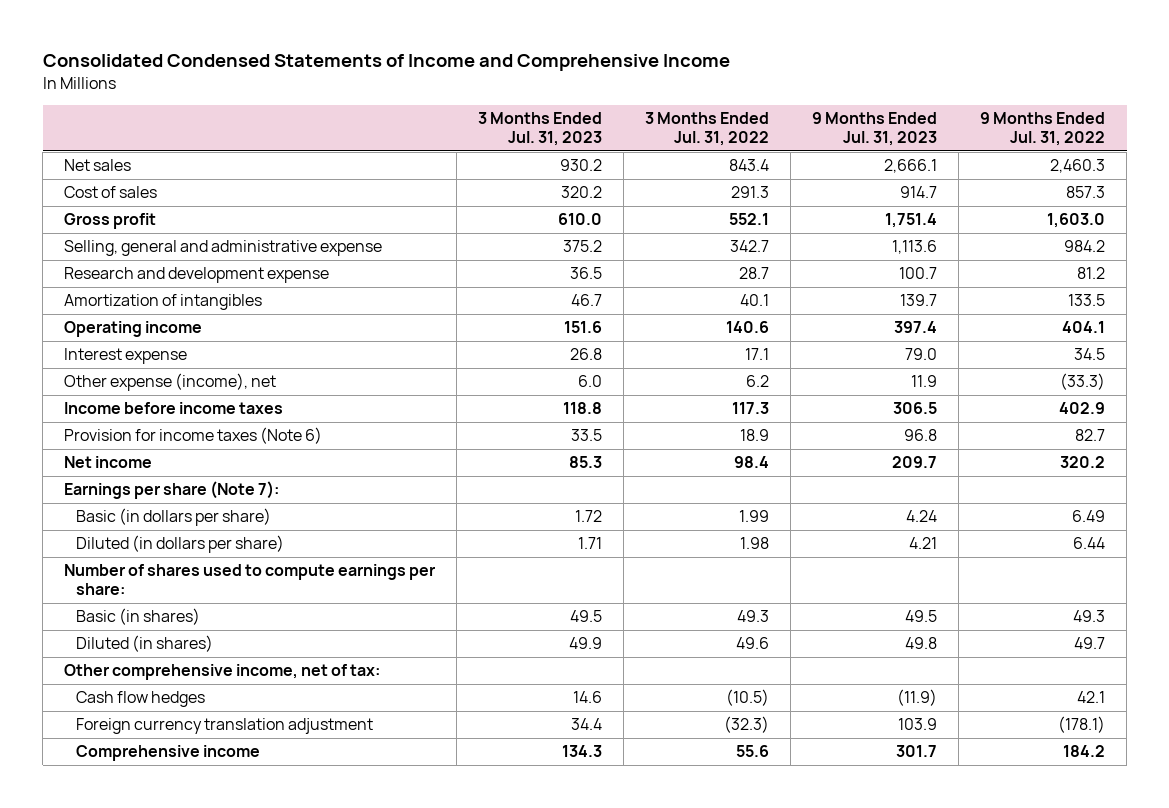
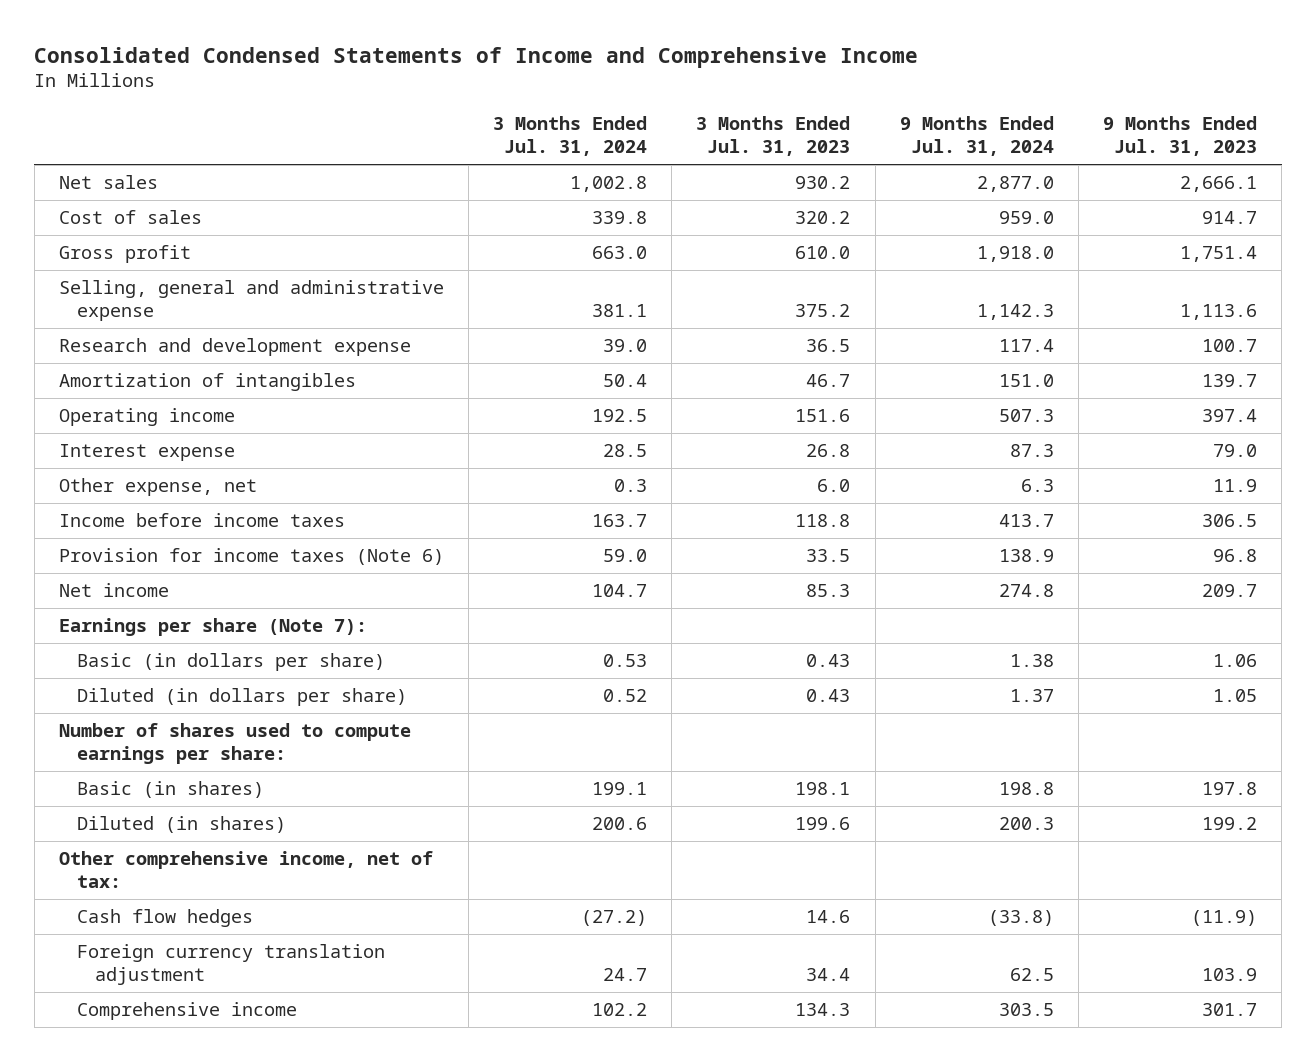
[645,112,770,147] 3 Months Ended Jul. 31, 2022 -> none
[980,112,1106,147] 9 Months Ended Jul. 31, 2022 -> none
none -> [493,115,648,157] 3 Months Ended Jul. 31, 2024
none -> [899,115,1054,157] 9 Months Ended Jul. 31, 2024
[64,373,277,392] Other expense (income), net -> [58,478,257,497] Other expense, net
[575,510,603,523] 1.72 -> [806,654,851,668] 0.43
[906,510,938,523] 4.24 -> [1213,654,1258,668] 1.06
[578,537,603,550] 1.71 -> [806,689,851,703] 0.43
[909,537,938,550] 4.21 -> [1213,689,1258,703] 1.05
[570,610,603,623] 49.5 -> [795,782,851,796] 198.1
[905,610,938,623] 49.5 -> [1202,782,1258,796] 197.8
[569,637,603,650] 49.9 -> [795,817,851,831] 199.6
[905,637,938,650] 49.8 -> [1202,817,1258,831] 199.2

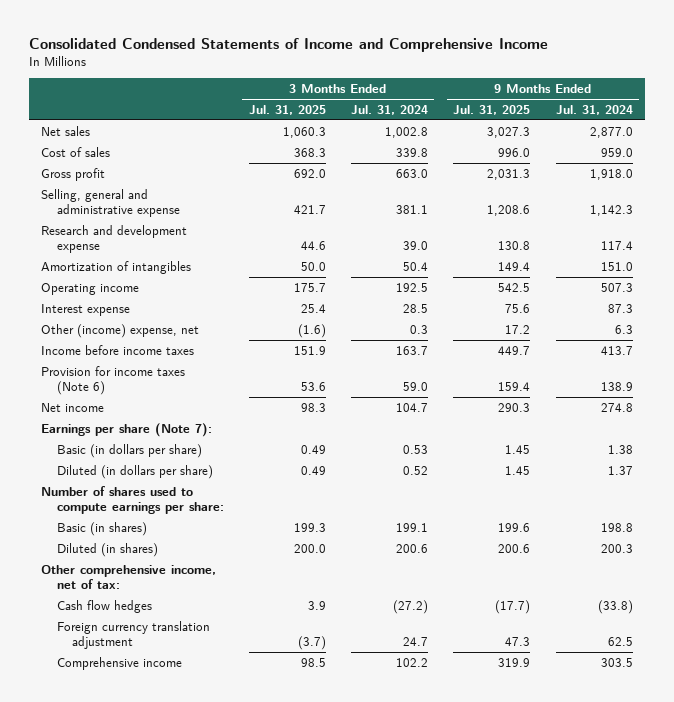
[696,115,851,157] 3 Months Ended Jul. 31, 2023 -> none
[1103,115,1258,157] 9 Months Ended Jul. 31, 2023 -> none
none -> [248,104,326,115] Jul. 31, 2025
none -> [453,104,531,115] Jul. 31, 2025
[58,478,257,497] Other expense, net -> [41,323,200,338] Other (income) expense, net

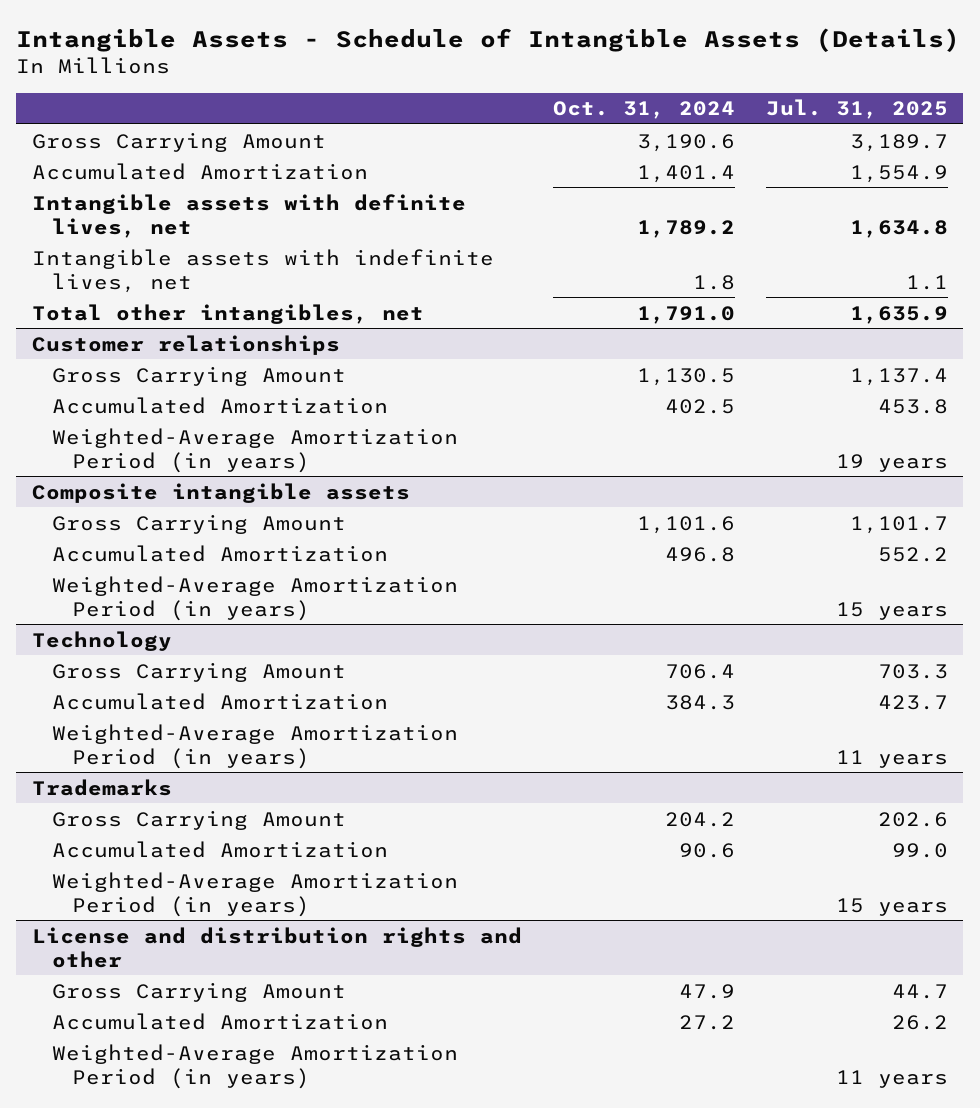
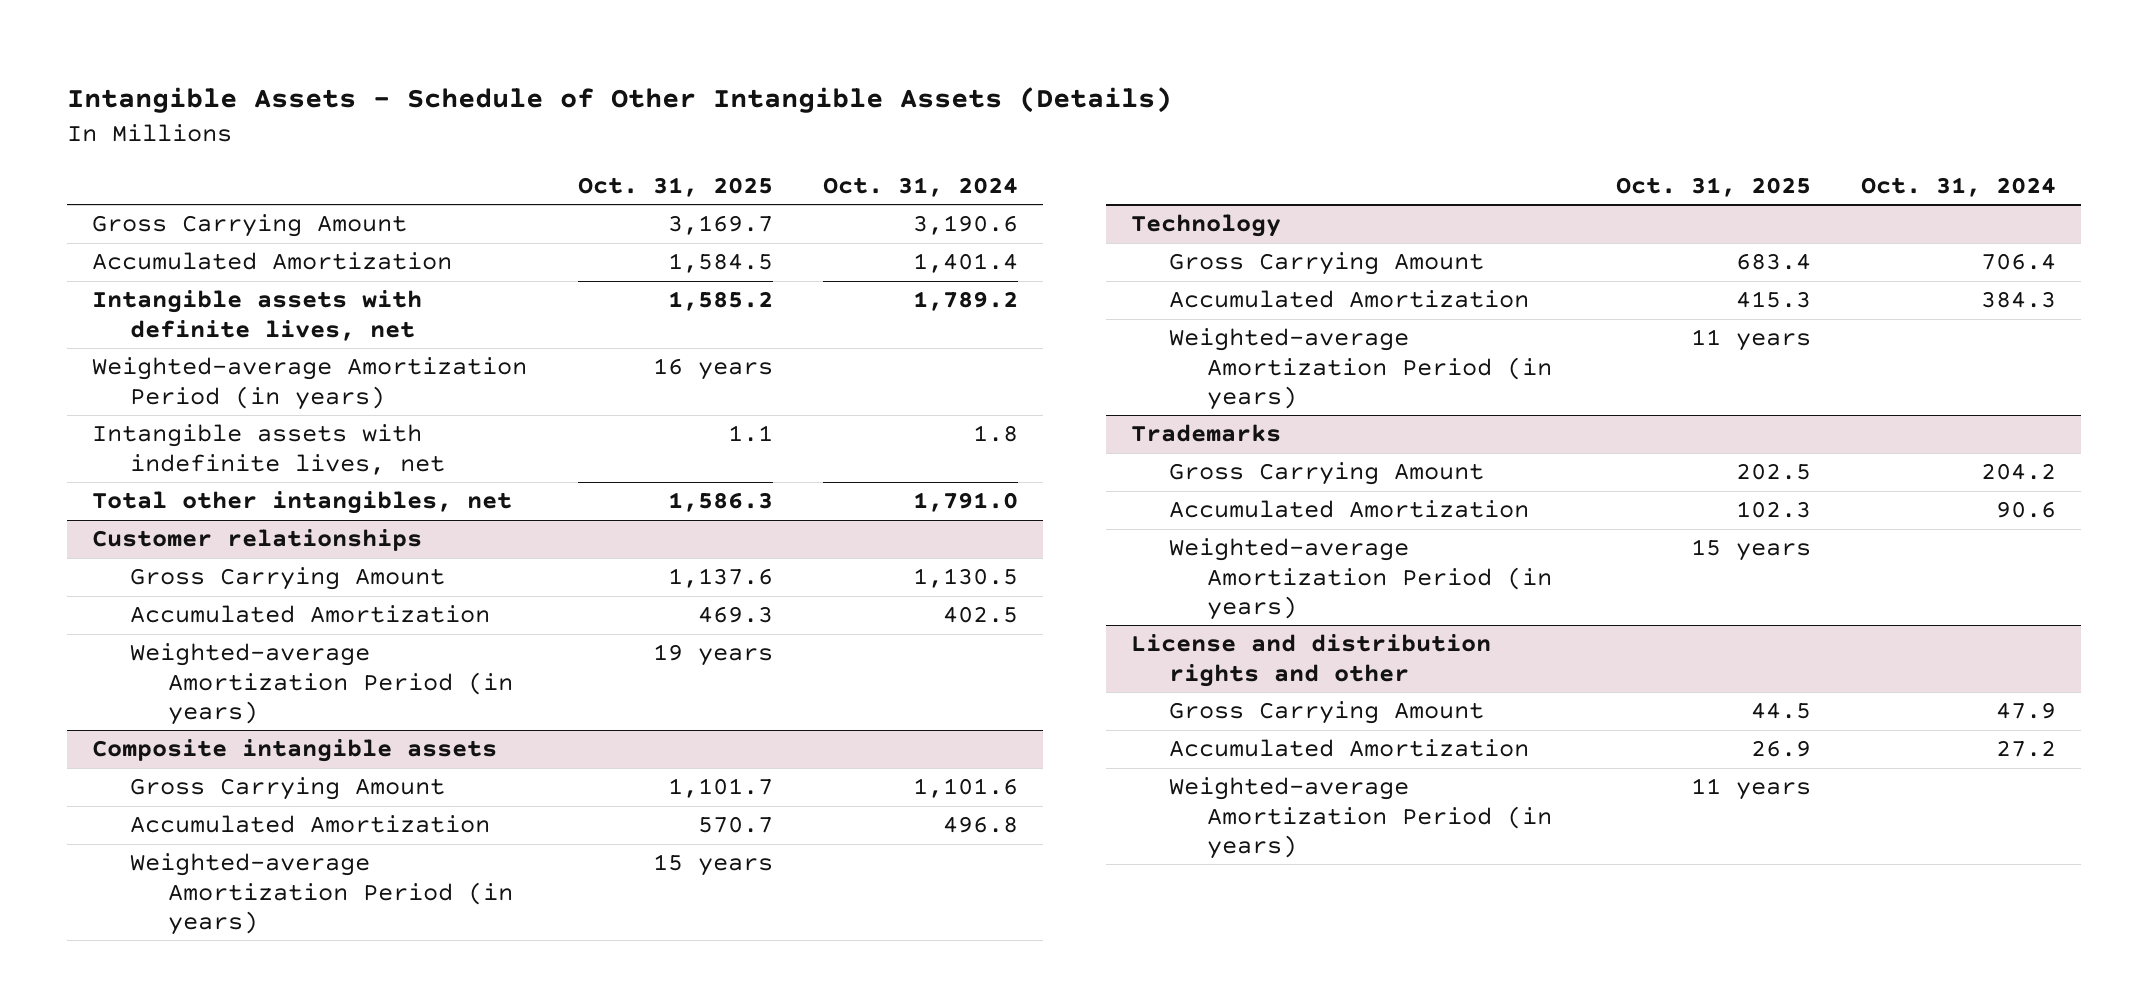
[16,27,961,52] Intangible Assets - Schedule of Intangible Assets (Details) -> [67,86,1173,113] Intangible Assets - Schedule of Other Intangible Assets (Details)
[765,99,948,120] Jul. 31, 2025 -> none
none -> [577,176,773,197] Oct. 31, 2025
none -> [92,357,528,410] Weighted-average Amortization Period (in years)
[51,427,458,473] Weighted-Average Amortization Period (in years) -> [130,643,514,725] Weighted-average Amortization Period (in years)
[51,575,458,621] Weighted-Average Amortization Period (in years) -> [130,853,514,935] Weighted-average Amortization Period (in years)
[51,723,458,769] Weighted-Average Amortization Period (in years) -> [1168,328,1552,410] Weighted-average Amortization Period (in years)
[51,871,458,917] Weighted-Average Amortization Period (in years) -> [1168,538,1552,620] Weighted-average Amortization Period (in years)
[51,1043,458,1089] Weighted-Average Amortization Period (in years) -> [1168,777,1552,859] Weighted-average Amortization Period (in years)

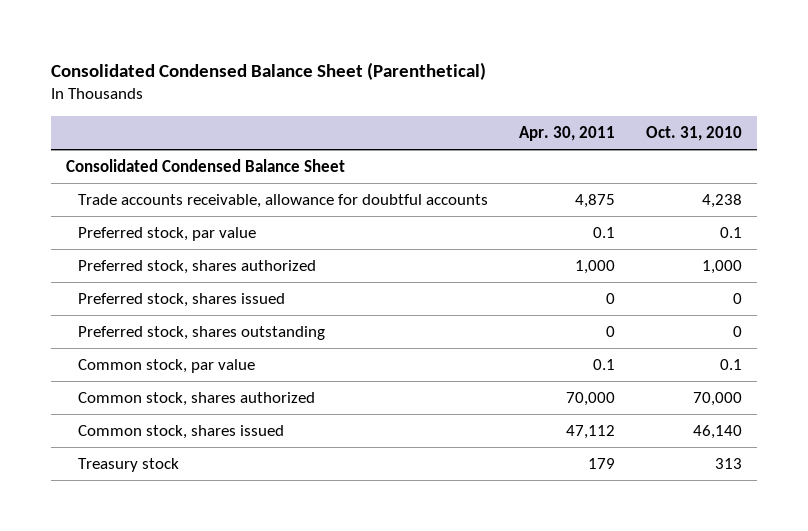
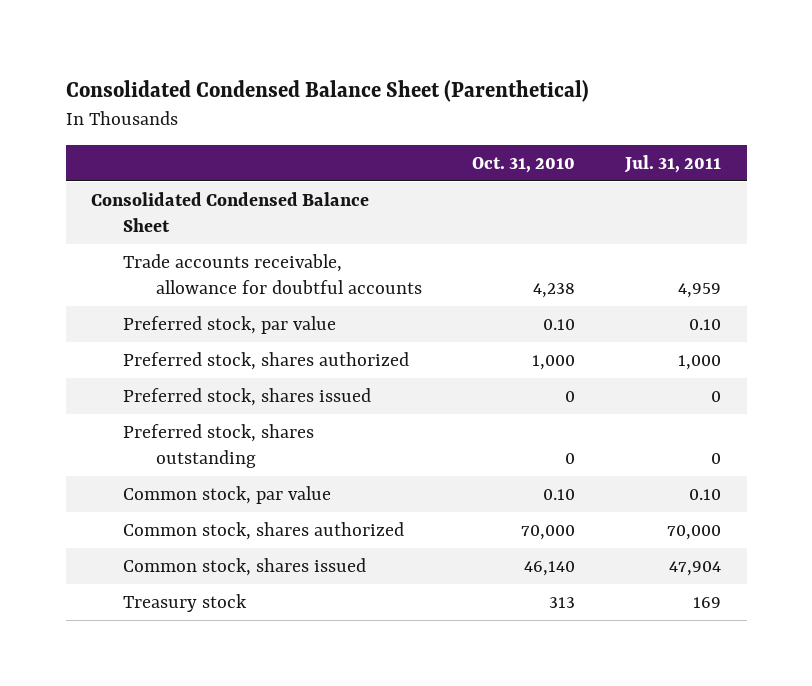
[519,125,616,141] Apr. 30, 2011 -> none
none -> [624,154,722,173] Jul. 31, 2011
[719,226,742,238] 0.1 -> [543,318,576,330] 0.10
[719,358,742,370] 0.1 -> [543,488,576,500] 0.10

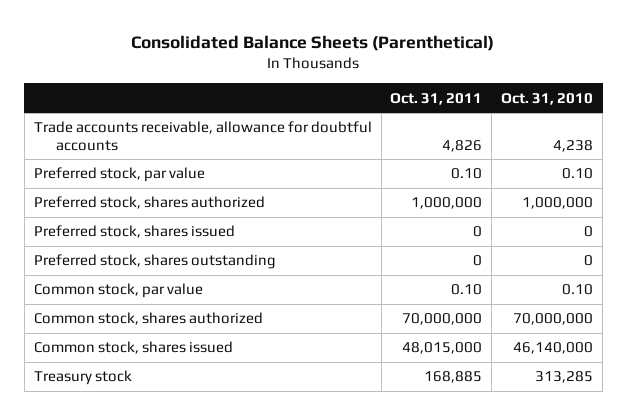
[65,80,589,103] Consolidated Condensed Balance Sheet (Parenthetical) -> [131,34,495,51] Consolidated Balance Sheets (Parenthetical)
[624,154,722,173] Jul. 31, 2011 -> none
none -> [390,92,483,105] Oct. 31, 2011
[90,191,369,233] Consolidated Condensed Balance Sheet -> none
[532,354,576,370] 1,000 -> [522,197,594,210] 1,000,000
[521,524,576,540] 70,000 -> [513,313,594,326] 70,000,000
[524,560,576,576] 46,140 -> [513,342,594,355] 46,140,000
[549,596,576,608] 313 -> [535,371,594,384] 313,285

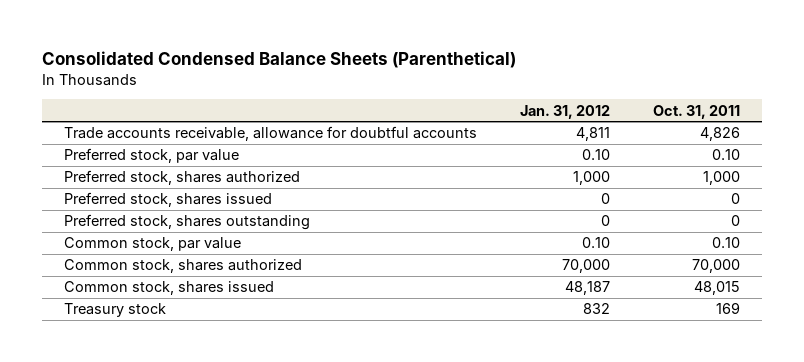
[131,34,495,51] Consolidated Balance Sheets (Parenthetical) -> [42,50,517,68] Consolidated Condensed Balance Sheets (Parenthetical)
[501,92,594,105] Oct. 31, 2010 -> none
none -> [519,104,610,119] Jan. 31, 2012
[411,197,483,210] 1,000,000 -> [703,171,741,186] 1,000
[402,313,483,326] 70,000,000 -> [692,259,741,274] 70,000
[402,342,483,355] 48,015,000 -> [694,281,741,296] 48,015
[424,371,483,384] 168,885 -> [716,302,741,315] 169

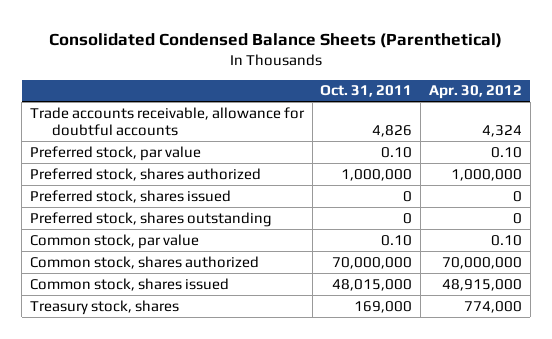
[519,104,610,119] Jan. 31, 2012 -> none
none -> [428,85,522,100] Apr. 30, 2012
[703,171,741,186] 1,000 -> [341,168,413,181] 1,000,000
[692,259,741,274] 70,000 -> [332,256,413,269] 70,000,000
[694,281,741,296] 48,015 -> [332,278,413,291] 48,015,000
[63,303,166,318] Treasury stock -> [30,299,180,315] Treasury stock, shares
[716,302,741,315] 169 -> [354,300,413,313] 169,000

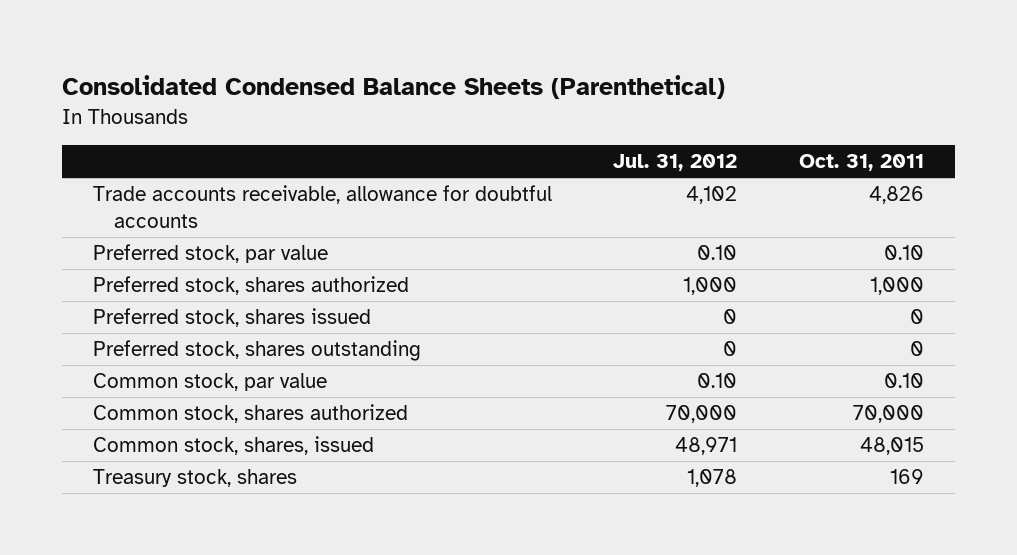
[428,85,522,100] Apr. 30, 2012 -> none
none -> [613,154,738,172] Jul. 31, 2012
[341,168,413,181] 1,000,000 -> [869,277,924,296] 1,000
[332,256,413,269] 70,000,000 -> [852,405,924,424] 70,000
[30,277,230,291] Common stock, shares issued -> [92,436,374,456] Common stock, shares, issued
[332,278,413,291] 48,015,000 -> [859,437,924,456] 48,015
[354,300,413,313] 169,000 -> [889,469,924,485] 169

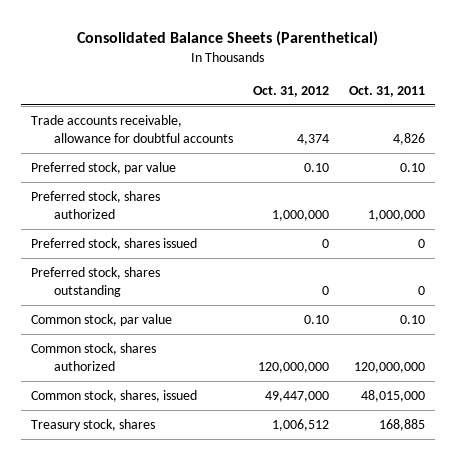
[62,75,726,100] Consolidated Condensed Balance Sheets (Parenthetical) -> [76,30,378,46] Consolidated Balance Sheets (Parenthetical)
[613,154,738,172] Jul. 31, 2012 -> none
none -> [252,86,329,98] Oct. 31, 2012
[869,277,924,296] 1,000 -> [367,210,425,222] 1,000,000
[852,405,924,424] 70,000 -> [353,362,425,374] 120,000,000
[859,437,924,456] 48,015 -> [360,390,425,403] 48,015,000
[889,469,924,485] 169 -> [378,419,425,432] 168,885

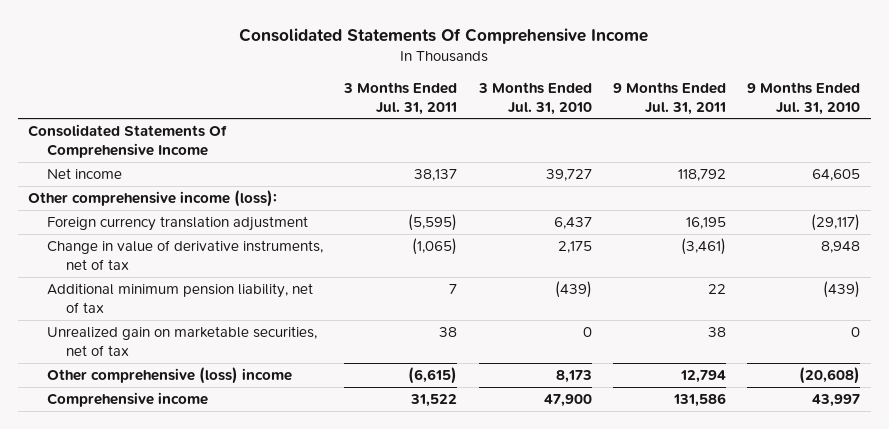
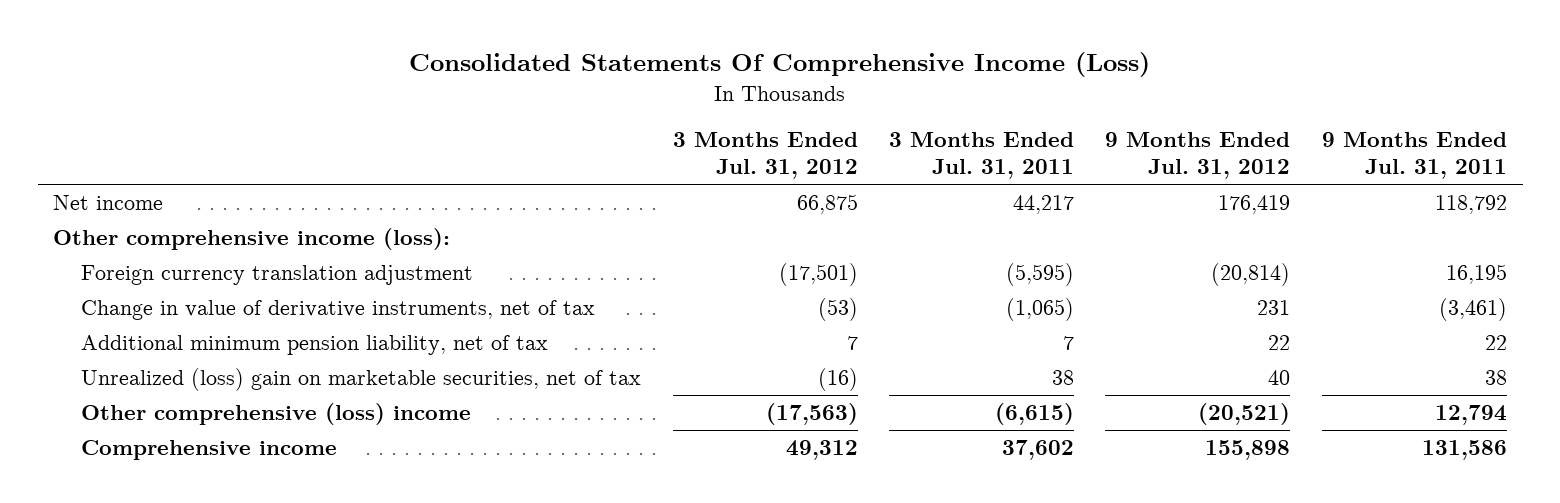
[239,27,649,44] Consolidated Statements Of Comprehensive Income -> [409,52,1151,78] Consolidated Statements Of Comprehensive Income (Loss)
[477,81,592,115] 3 Months Ended Jul. 31, 2010 -> none
[747,81,861,115] 9 Months Ended Jul. 31, 2010 -> none
none -> [672,132,858,180] 3 Months Ended Jul. 31, 2012
none -> [1105,132,1291,180] 9 Months Ended Jul. 31, 2012
[28,123,228,158] Consolidated Statements Of Comprehensive Income -> none
[414,168,458,181] 38,137 -> [1013,194,1075,214] 44,217
[46,325,317,356] Unrealized gain on marketable securities, net of tax -> [81,367,642,391] Unrealized (loss) gain on marketable securities, net of tax
[410,393,458,407] 31,522 -> [1002,439,1075,460] 37,602

